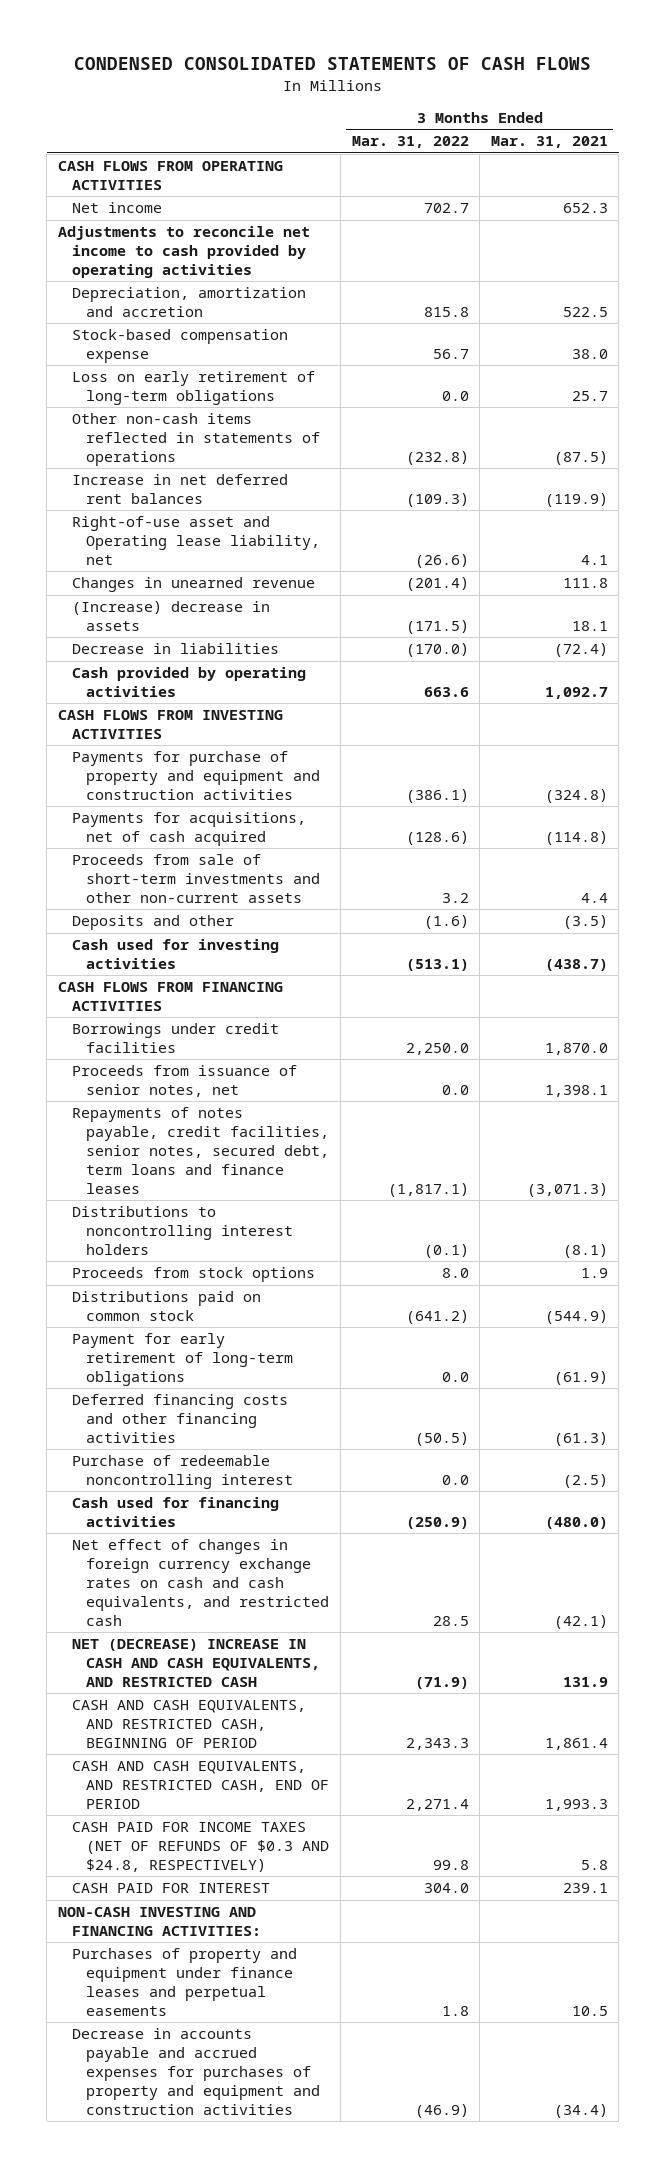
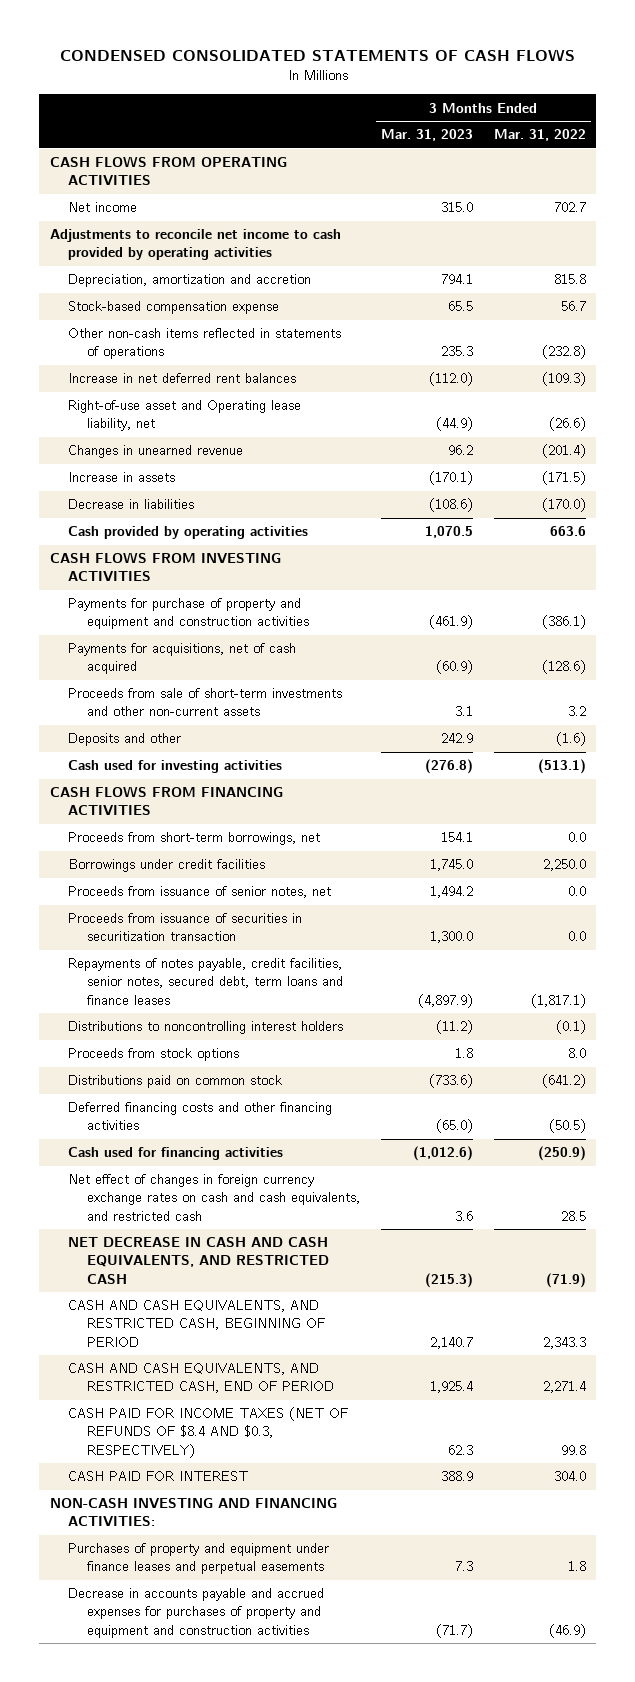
[490,136,608,149] Mar. 31, 2021 -> none
none -> [380,129,473,142] Mar. 31, 2023
[72,371,316,406] Loss on early retirement of long-term obligations -> none
[72,601,271,632] (Increase) decrease in assets -> [68,472,176,483] Increase in assets
none -> [68,832,321,846] Proceeds from short-term borrowings, net
none -> [68,913,303,942] Proceeds from issuance of securities in securitization transaction
[72,1333,294,1386] Payment for early retirement of long-term obligations -> none
[72,1455,294,1490] Purchase of redeemable noncontrolling interest -> none
[72,1639,321,1687] NET (DECREASE) INCREASE IN CASH AND CASH EQUIVALENTS, AND RESTRICTED CASH -> [68,1237,329,1284] NET DECREASE IN CASH AND CASH EQUIVALENTS, AND RESTRICTED CASH
[72,1822,330,1872] CASH PAID FOR INCOME TAXES (NET OF REFUNDS OF $0.3 AND $24.8, RESPECTIVELY) -> [68,1407,349,1458] CASH PAID FOR INCOME TAXES (NET OF REFUNDS OF $8.4 AND $0.3, RESPECTIVELY)

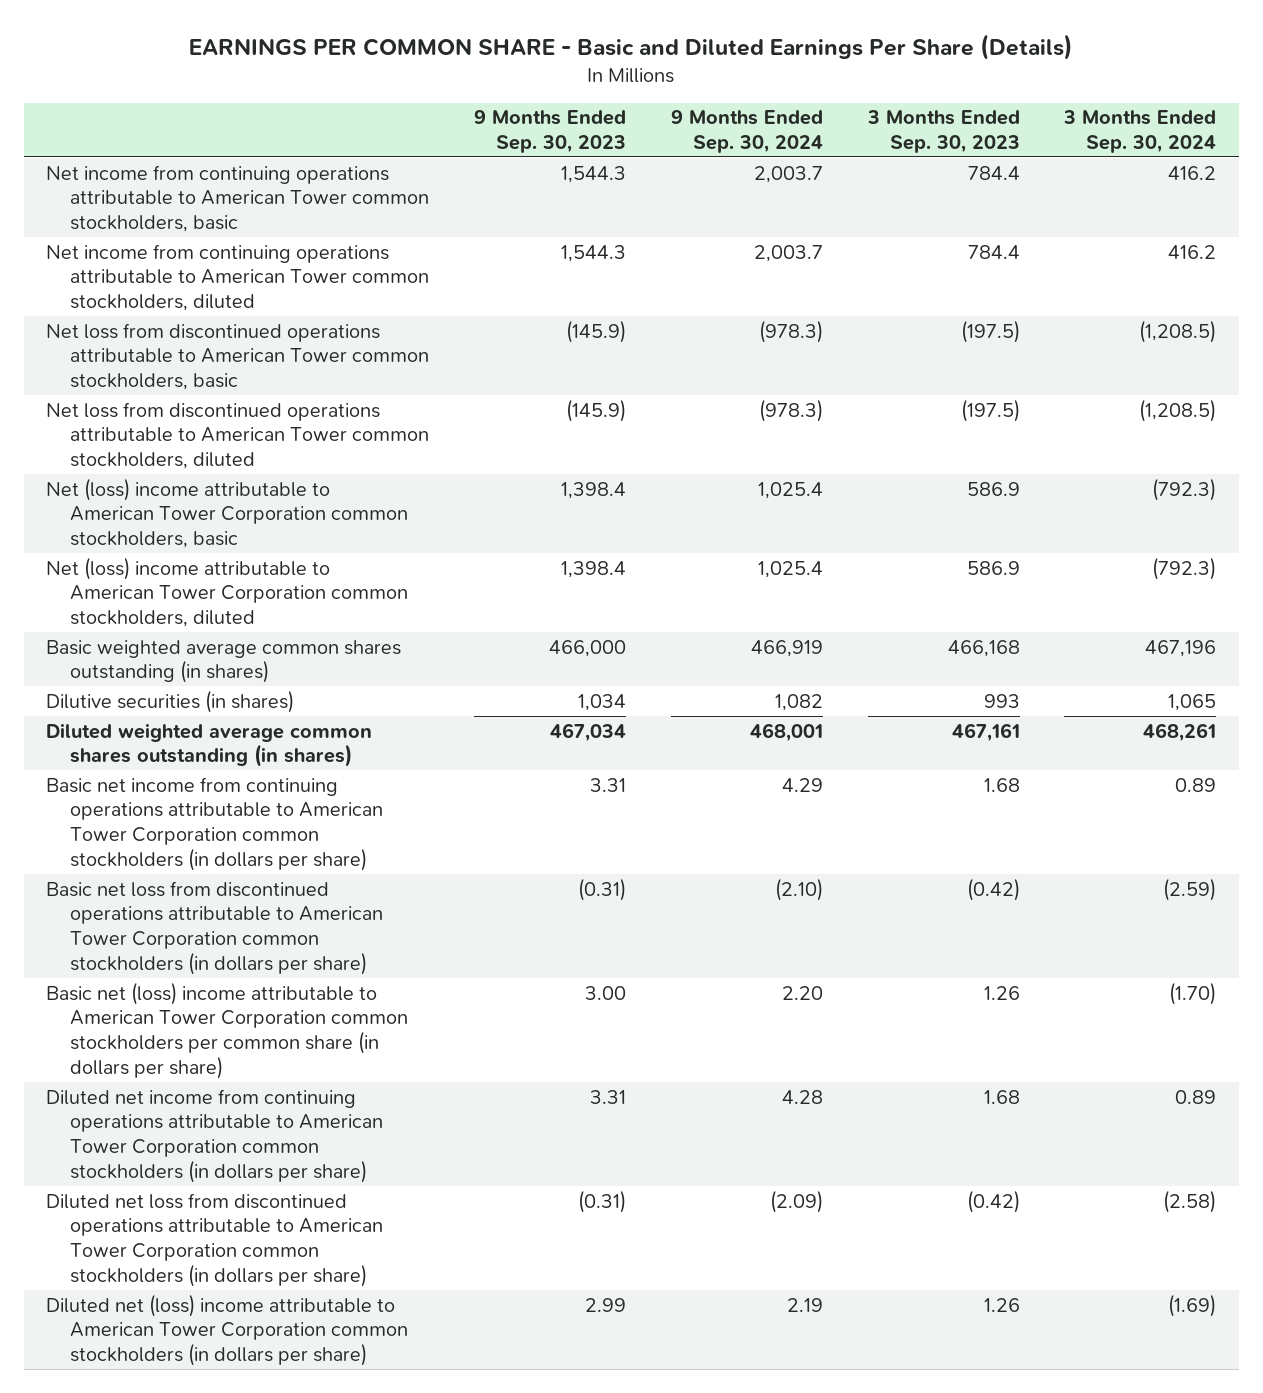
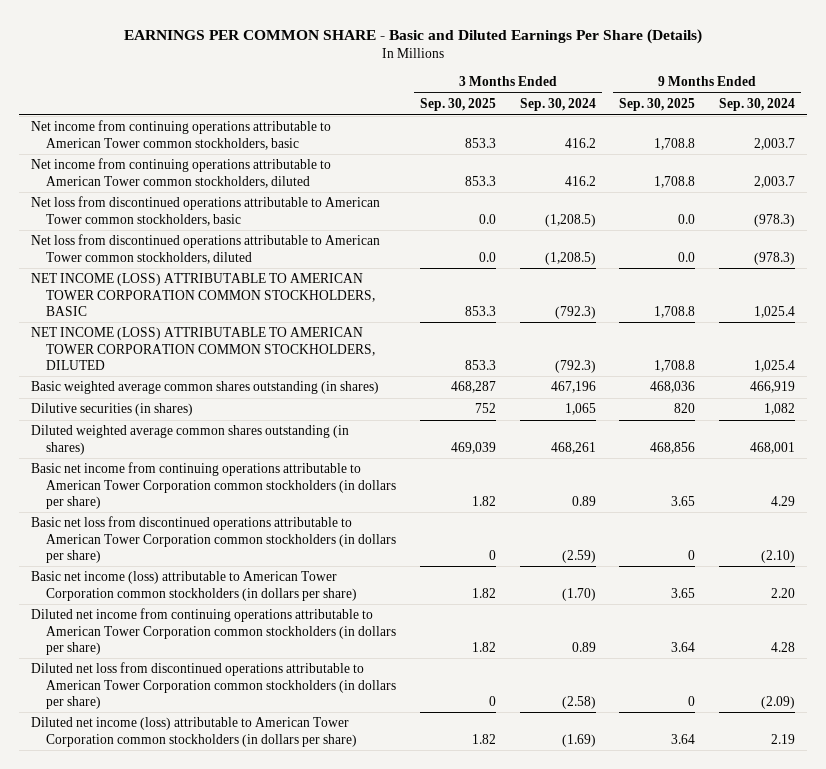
[473,110,626,153] 9 Months Ended Sep. 30, 2023 -> none
[866,110,1020,153] 3 Months Ended Sep. 30, 2023 -> none
none -> [419,98,496,112] Sep. 30, 2025
none -> [619,98,696,112] Sep. 30, 2025
[46,477,408,548] Net (loss) income attributable to American Tower Corporation common stockholders, basic -> [30,273,376,316] NET INCOME (LOSS) ATTRIBUTABLE TO AMERICAN TOWER CORPORATION COMMON STOCKHOLDERS, BASIC
[46,556,408,627] Net (loss) income attributable to American Tower Corporation common stockholders, diluted -> [30,327,376,370] NET INCOME (LOSS) ATTRIBUTABLE TO AMERICAN TOWER CORPORATION COMMON STOCKHOLDERS, DILUTED
[46,981,408,1079] Basic net (loss) income attributable to American Tower Corporation common stockholders per common share (in dollars per share) -> [30,571,358,601] Basic net income (loss) attributable to American Tower Corporation common stockholders (in dollars per share)
[46,1293,408,1366] Diluted net (loss) income attributable to American Tower Corporation common stockholders (in dollars per share) -> [30,717,358,747] Diluted net income (loss) attributable to American Tower Corporation common stockholders (in dollars per share)

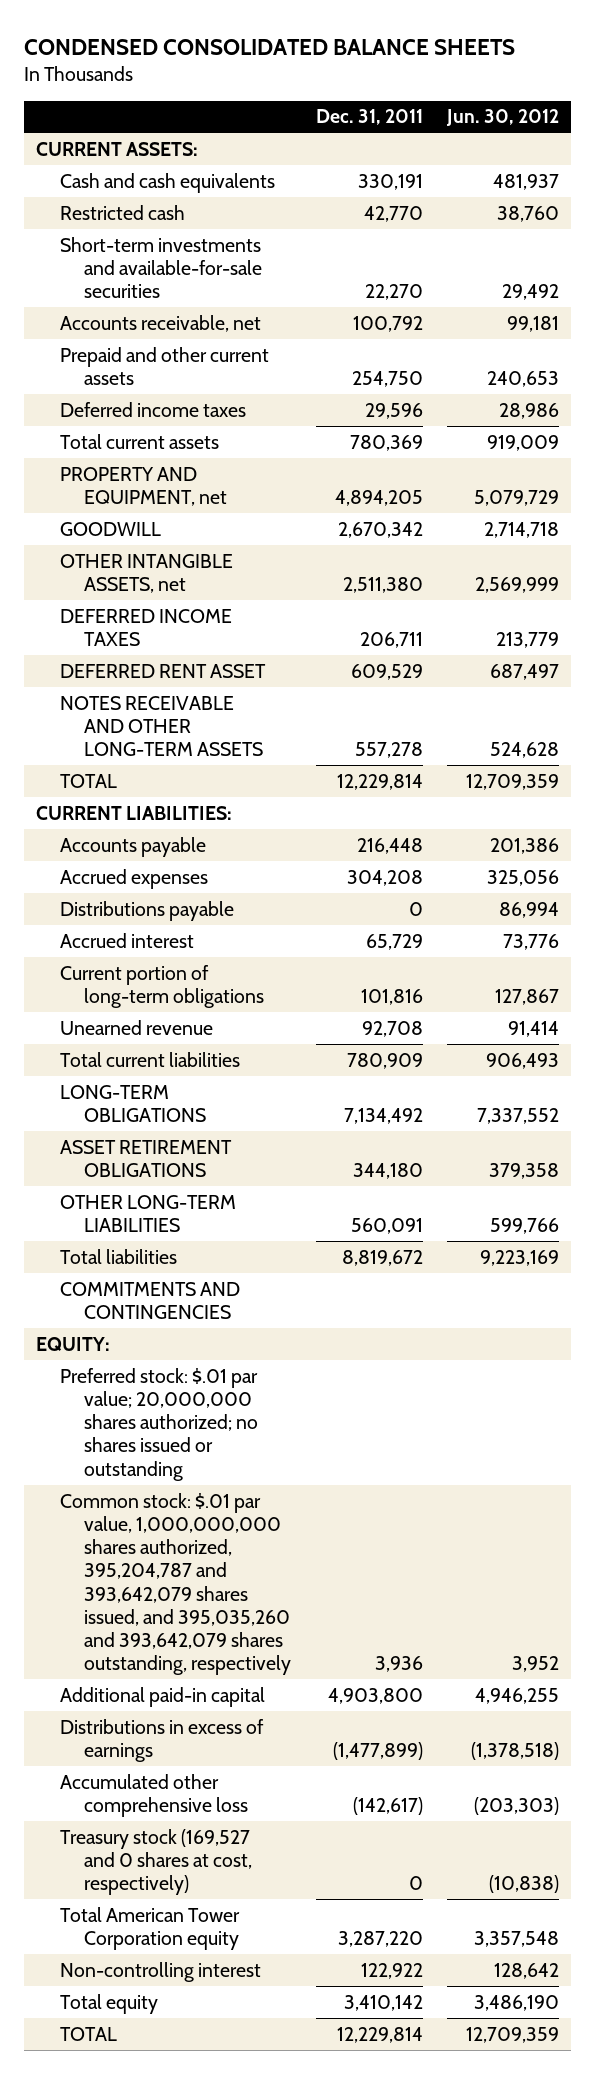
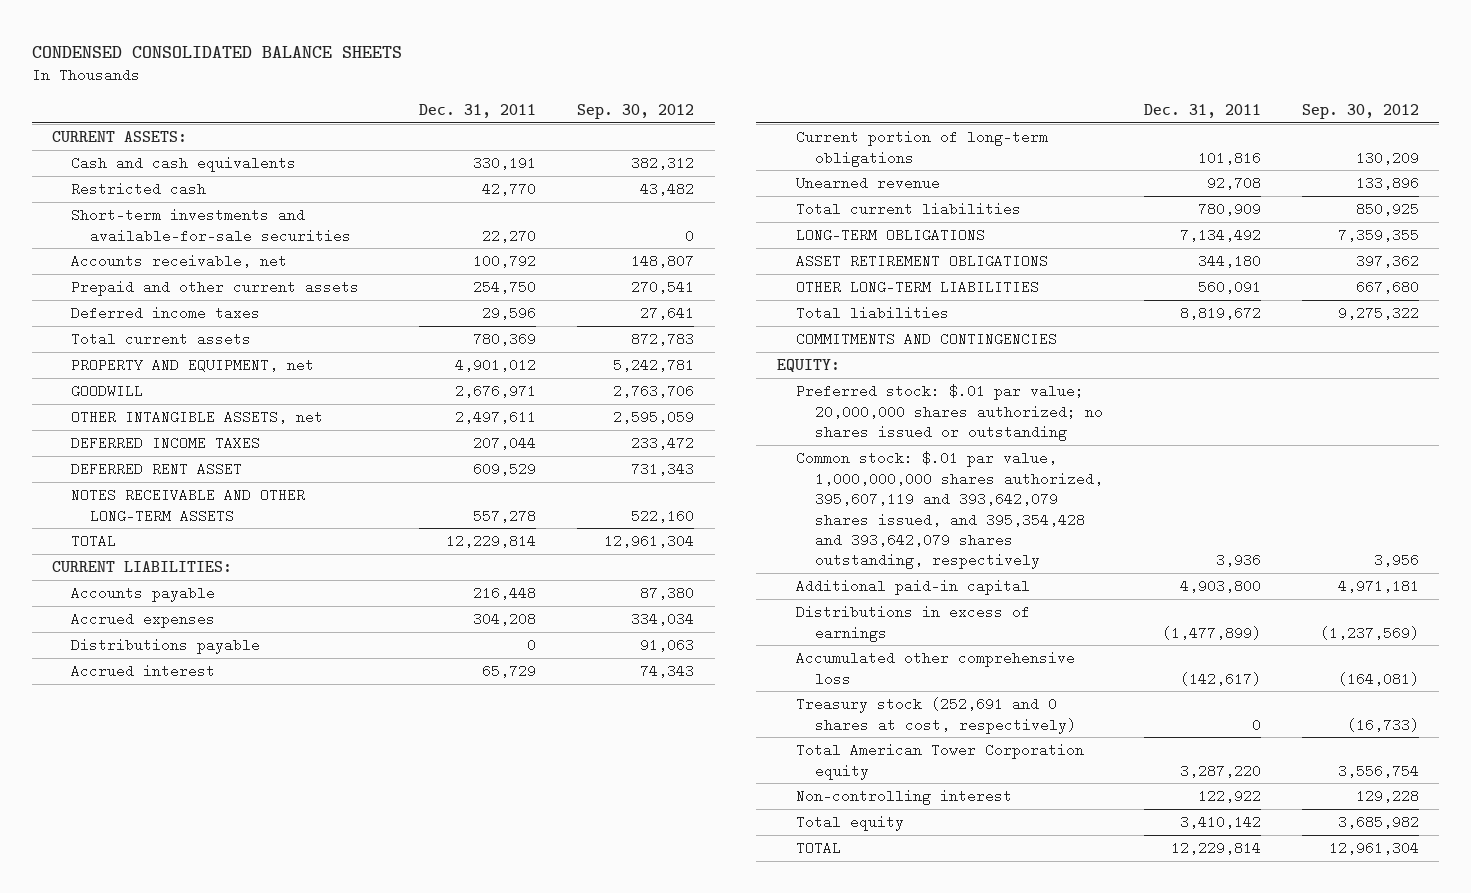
[446,109,560,127] Jun. 30, 2012 -> none
none -> [577,103,695,119] Sep. 30, 2012
[334,489,423,506] 4,894,205 -> [454,358,536,373] 4,901,012
[337,521,423,538] 2,670,342 -> [454,384,536,399] 2,676,971
[342,576,423,593] 2,511,380 -> [454,410,536,425] 2,497,611
[359,631,423,648] 206,711 -> [472,436,536,451] 207,044
[60,1492,292,1676] Common stock: $.01 par value, 1,000,000,000 shares authorized, 395,204,787 and 393,642,079 shares issued, and 395,035,260 and 393,642,079 shares outstanding, respectively -> [795,451,1103,570] Common stock: $.01 par value, 1,000,000,000 shares authorized, 395,607,119 and 393,642,079 shares issued, and 395,354,428 and 393,642,079 shares outstanding, respectively
[60,1828,253,1896] Treasury stock (169,527 and 0 shares at cost, respectively) -> [795,697,1076,734] Treasury stock (252,691 and 0 shares at cost, respectively)

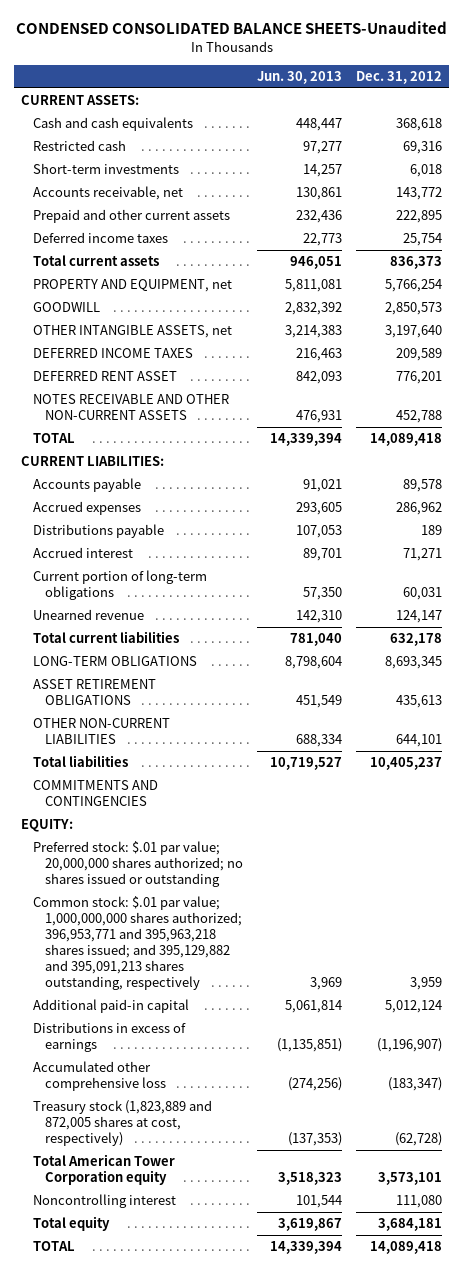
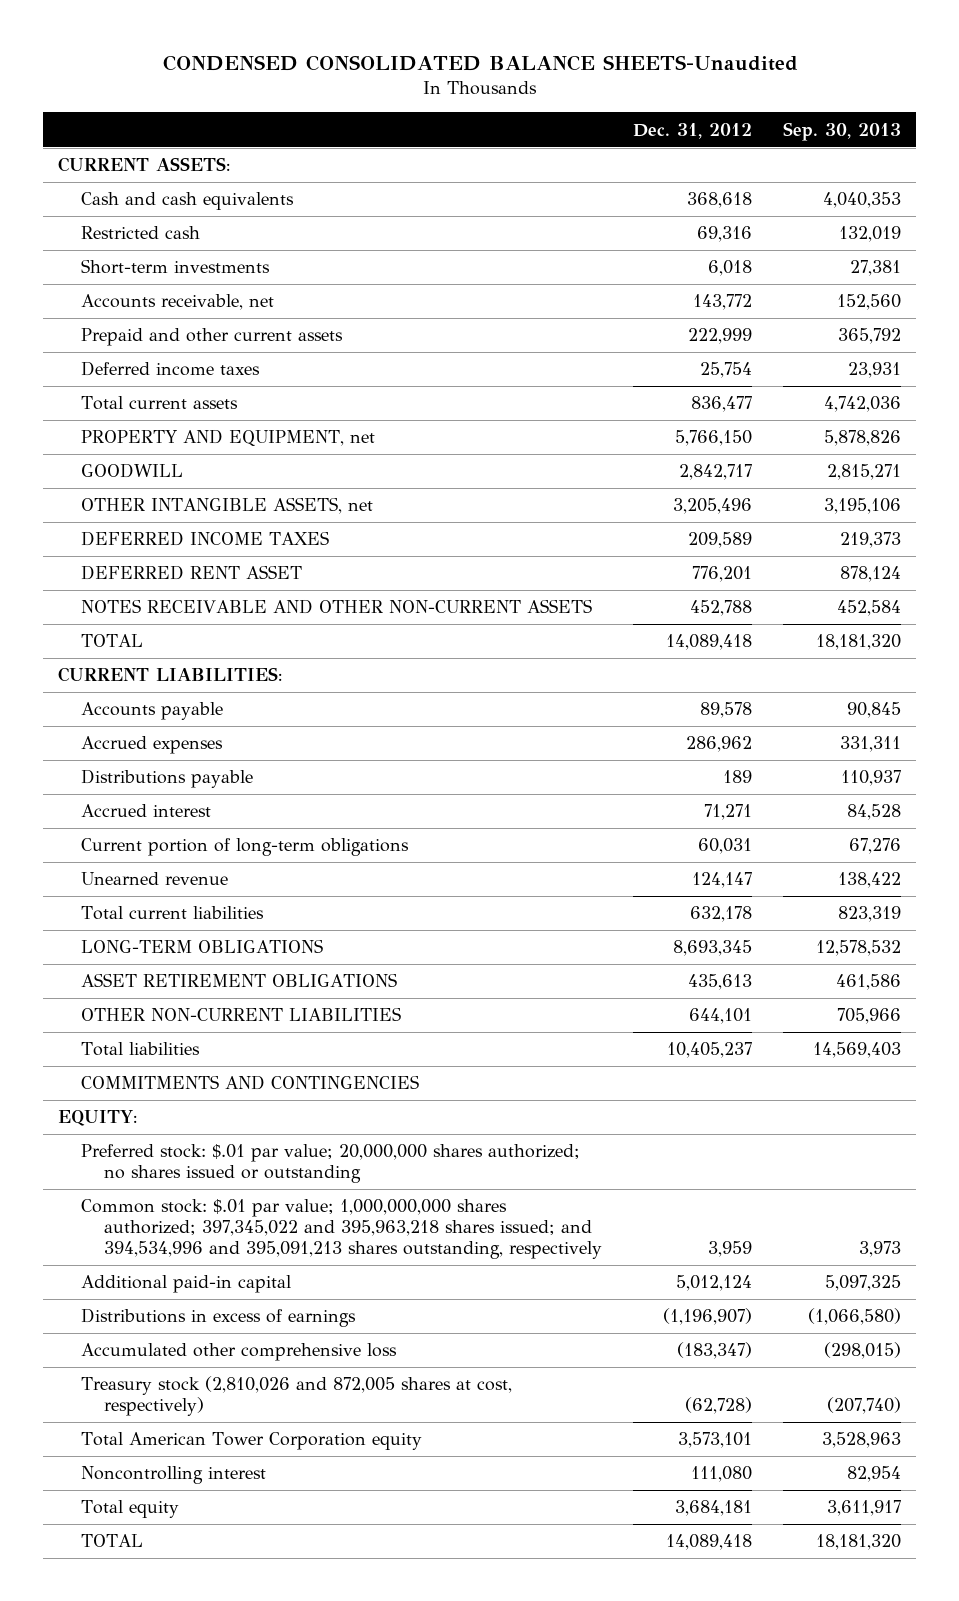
[257,70,343,84] Jun. 30, 2013 -> none
none -> [782,121,901,141] Sep. 30, 2013
[396,210,443,224] 222,895 -> [687,328,752,345] 222,999
[390,256,443,270] 836,373 -> [690,396,752,413] 836,477
[385,279,443,293] 5,766,254 -> [674,430,752,447] 5,766,150
[385,302,443,316] 2,850,573 -> [678,464,752,481] 2,842,717
[385,325,443,339] 3,197,640 -> [672,498,752,515] 3,205,496
[33,896,243,990] Common stock: $.01 par value; 1,000,000,000 shares authorized; 396,953,771 and 395,963,218 shares issued; and 395,129,882 and 395,091,213 shares outstanding, respectively -> [80,1199,602,1259] Common stock: $.01 par value; 1,000,000,000 shares authorized; 397,345,022 and 395,963,218 shares issued; and 394,534,996 and 395,091,213 shares outstanding, respectively
[33,1100,213,1147] Treasury stock (1,823,889 and 872,005 shares at cost, respectively) -> [80,1376,512,1416] Treasury stock (2,810,026 and 872,005 shares at cost, respectively)

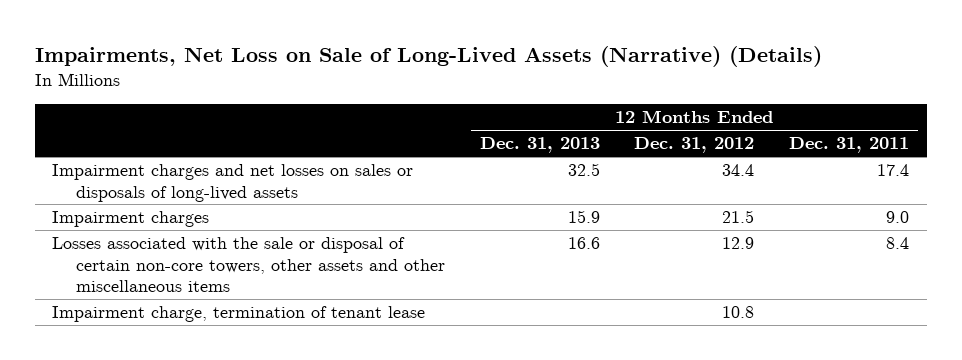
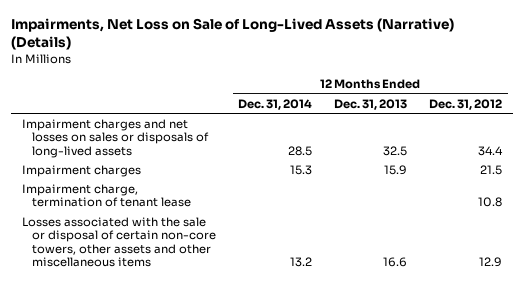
[789,137,910,154] Dec. 31, 2011 -> none
none -> [238,98,313,110] Dec. 31, 2014
[52,237,445,293] Losses associated with the sale or disposal of certain non-core towers, other assets and other miscellaneous items -> [22,216,217,267] Losses associated with the sale or disposal of certain non-core towers, other assets and other miscellaneous items

